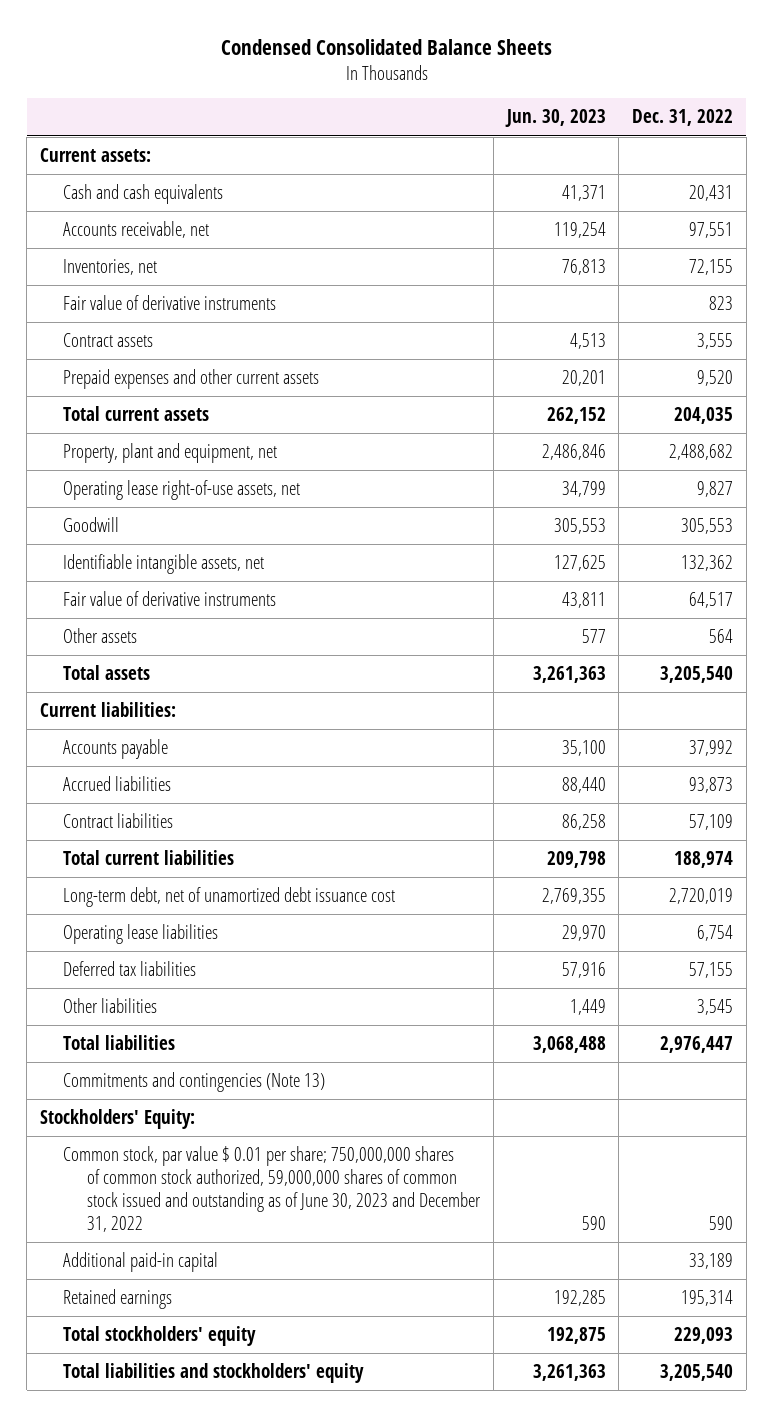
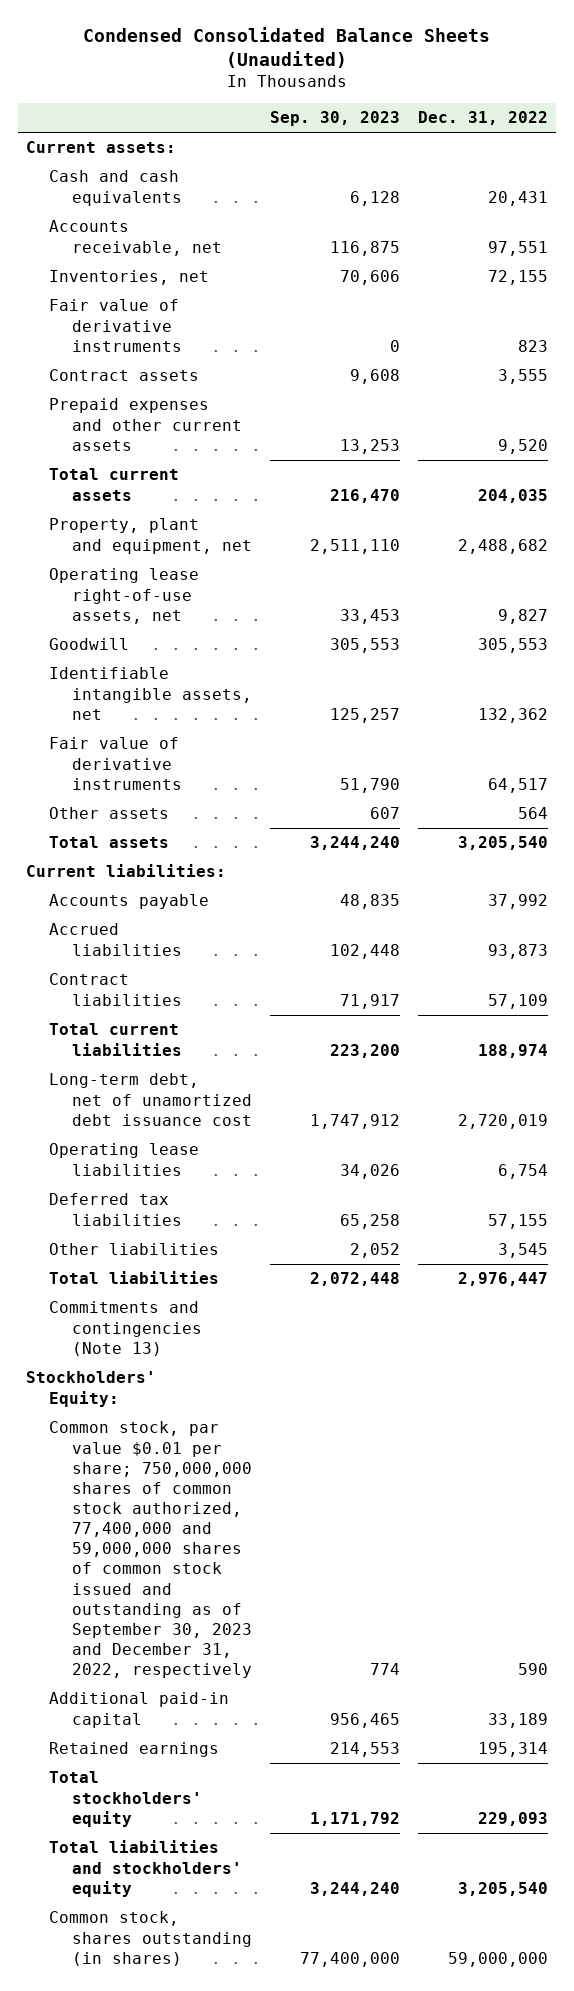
[220,39,552,56] Condensed Consolidated Balance Sheets -> [82,26,490,69] Condensed Consolidated Balance Sheets (Unaudited)
[504,109,606,128] Jun. 30, 2023 -> none
none -> [269,111,400,127] Sep. 30, 2023
[63,1146,481,1233] Common stock, par value $ 0.01 per share; 750,000,000 shares of common stock authorized, 59,000,000 shares of common stock issued and outstanding as of June 30, 2023 and December 31, 2022 -> [49,1421,253,1679] Common stock, par value $0.01 per share; 750,000,000 shares of common stock authorized, 77,400,000 and 59,000,000 shares of common stock issued and outstanding as of September 30, 2023 and December 31, 2022, respectively
none -> [49,1911,253,1966] Common stock, shares outstanding (in shares)

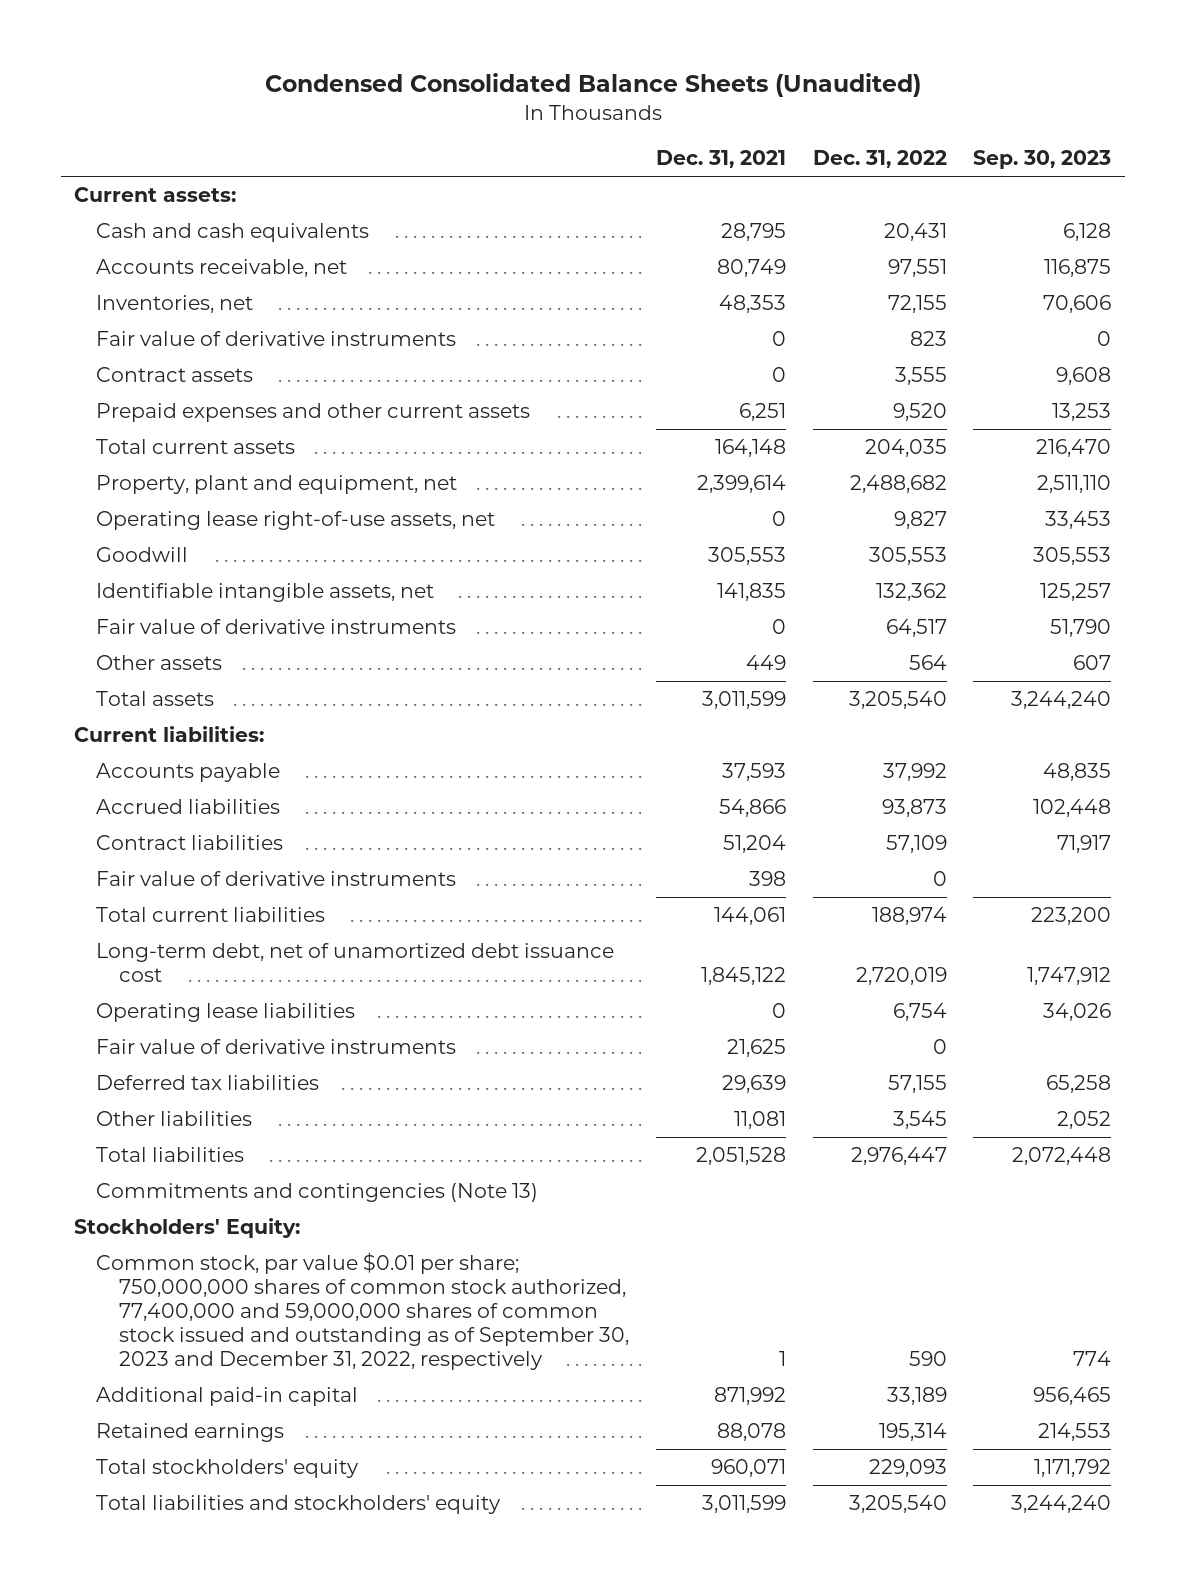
none -> [655,150,786,169] Dec. 31, 2021
none -> [96,871,457,887] Fair value of derivative instruments
none -> [96,1039,457,1055] Fair value of derivative instruments
[49,1911,253,1966] Common stock, shares outstanding (in shares) -> none

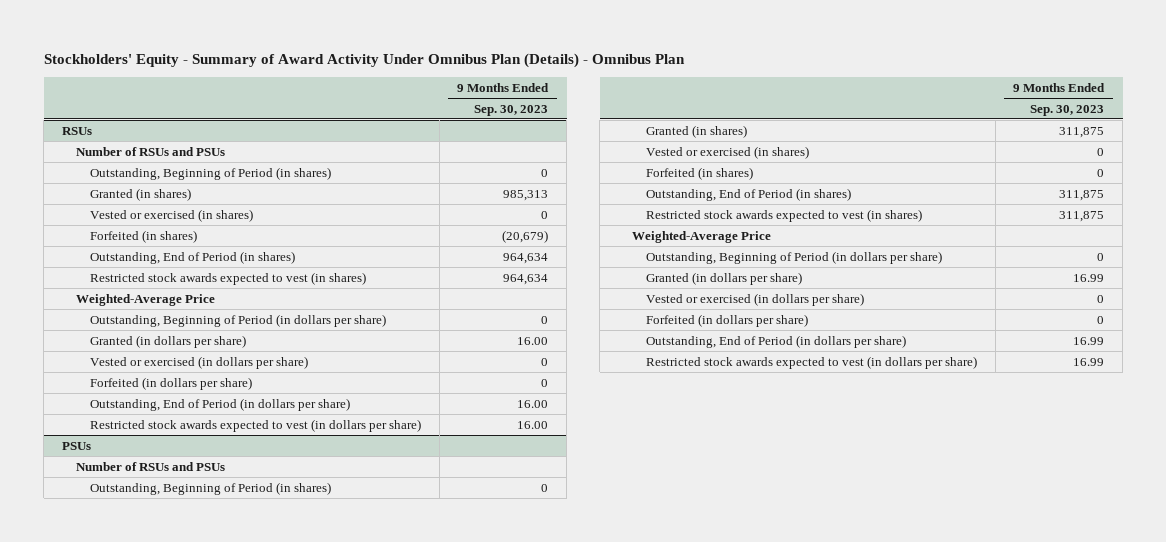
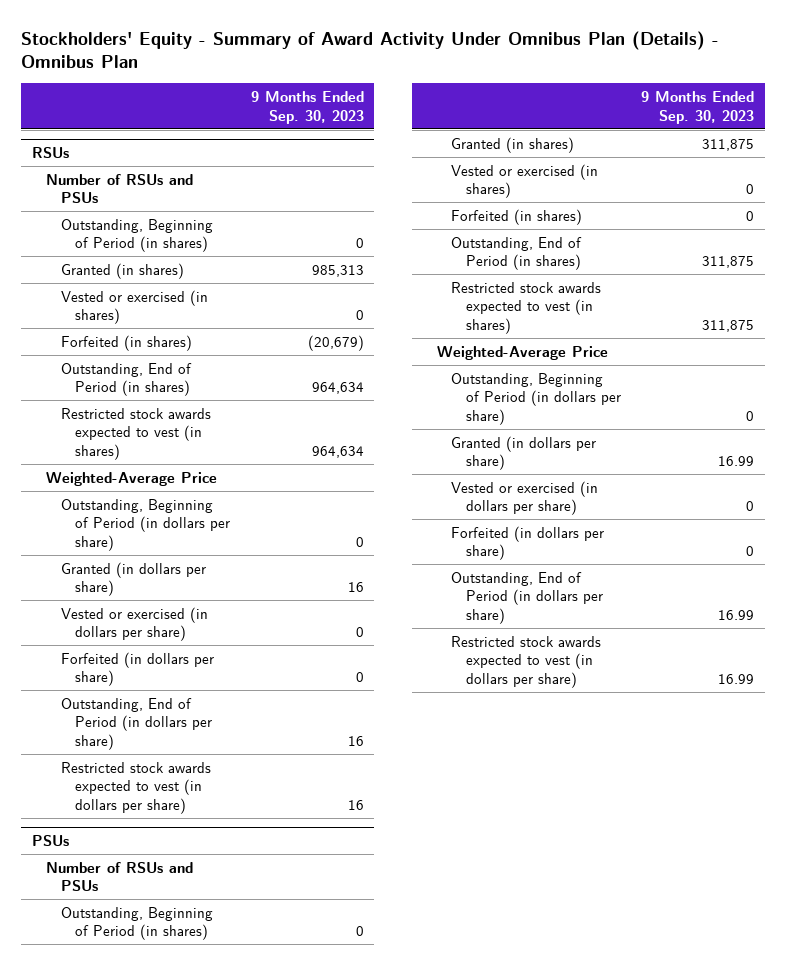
[517,336,549,345] 16.00 -> [347,582,364,593] 16
[517,399,549,408] 16.00 -> [347,736,364,747] 16
[517,420,549,429] 16.00 -> [347,800,364,811] 16

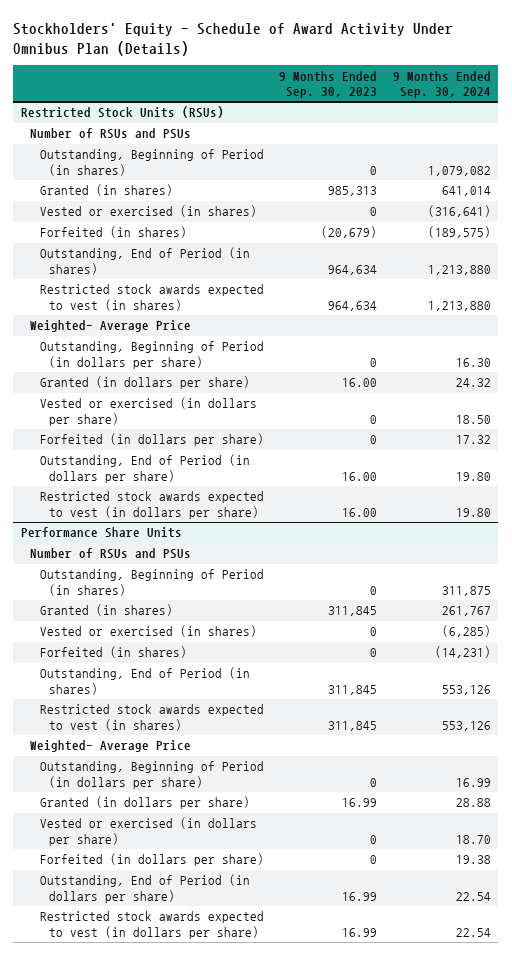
[21,30,720,69] Stockholders' Equity - Summary of Award Activity Under Omnibus Plan (Details) - Omnibus Plan -> [13,22,454,56] Stockholders' Equity - Schedule of Award Activity Under Omnibus Plan (Details)
none -> [392,70,491,98] 9 Months Ended Sep. 30, 2024
[31,146,69,158] RSUs -> none
none -> [21,106,225,119] Restricted Stock Units (RSUs)
[46,471,218,486] Weighted-Average Price -> [30,320,192,333] Weighted- Average Price
[347,582,364,593] 16 -> [342,378,378,388] 16.00
[31,834,69,846] PSUs -> none
[347,736,364,747] 16 -> [342,471,378,481] 16.00
[347,800,364,811] 16 -> [342,507,378,517] 16.00
none -> [21,527,183,539] Performance Share Units
[702,138,755,151] 311,875 -> [328,606,378,617] 311,845
[702,256,755,269] 311,875 -> [328,684,378,695] 311,845
[702,320,755,333] 311,875 -> [328,720,378,731] 311,845
[436,345,608,360] Weighted-Average Price -> [30,740,192,753] Weighted- Average Price

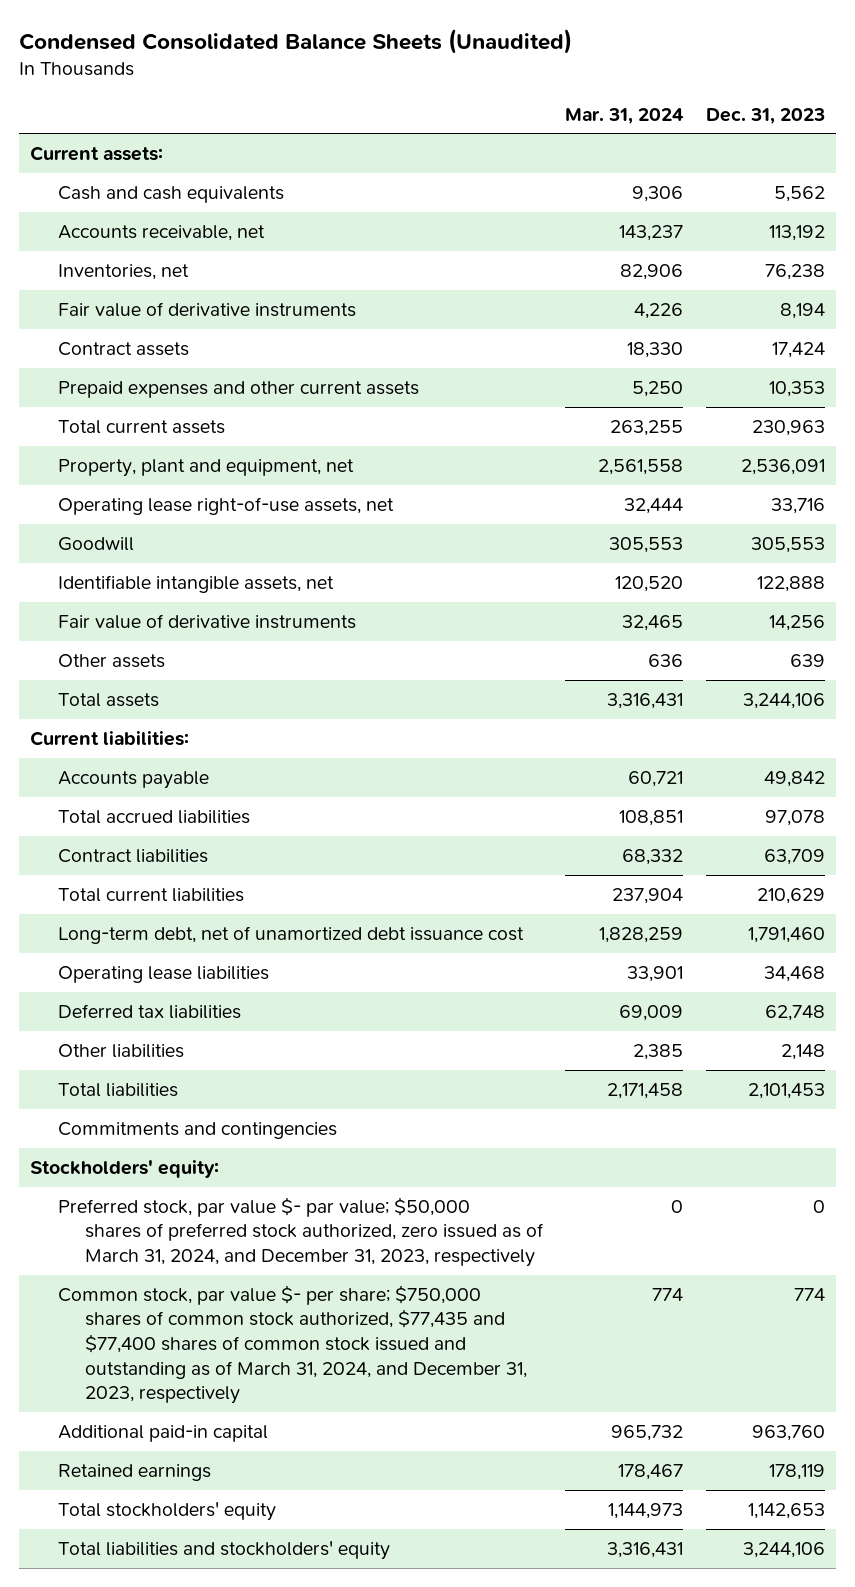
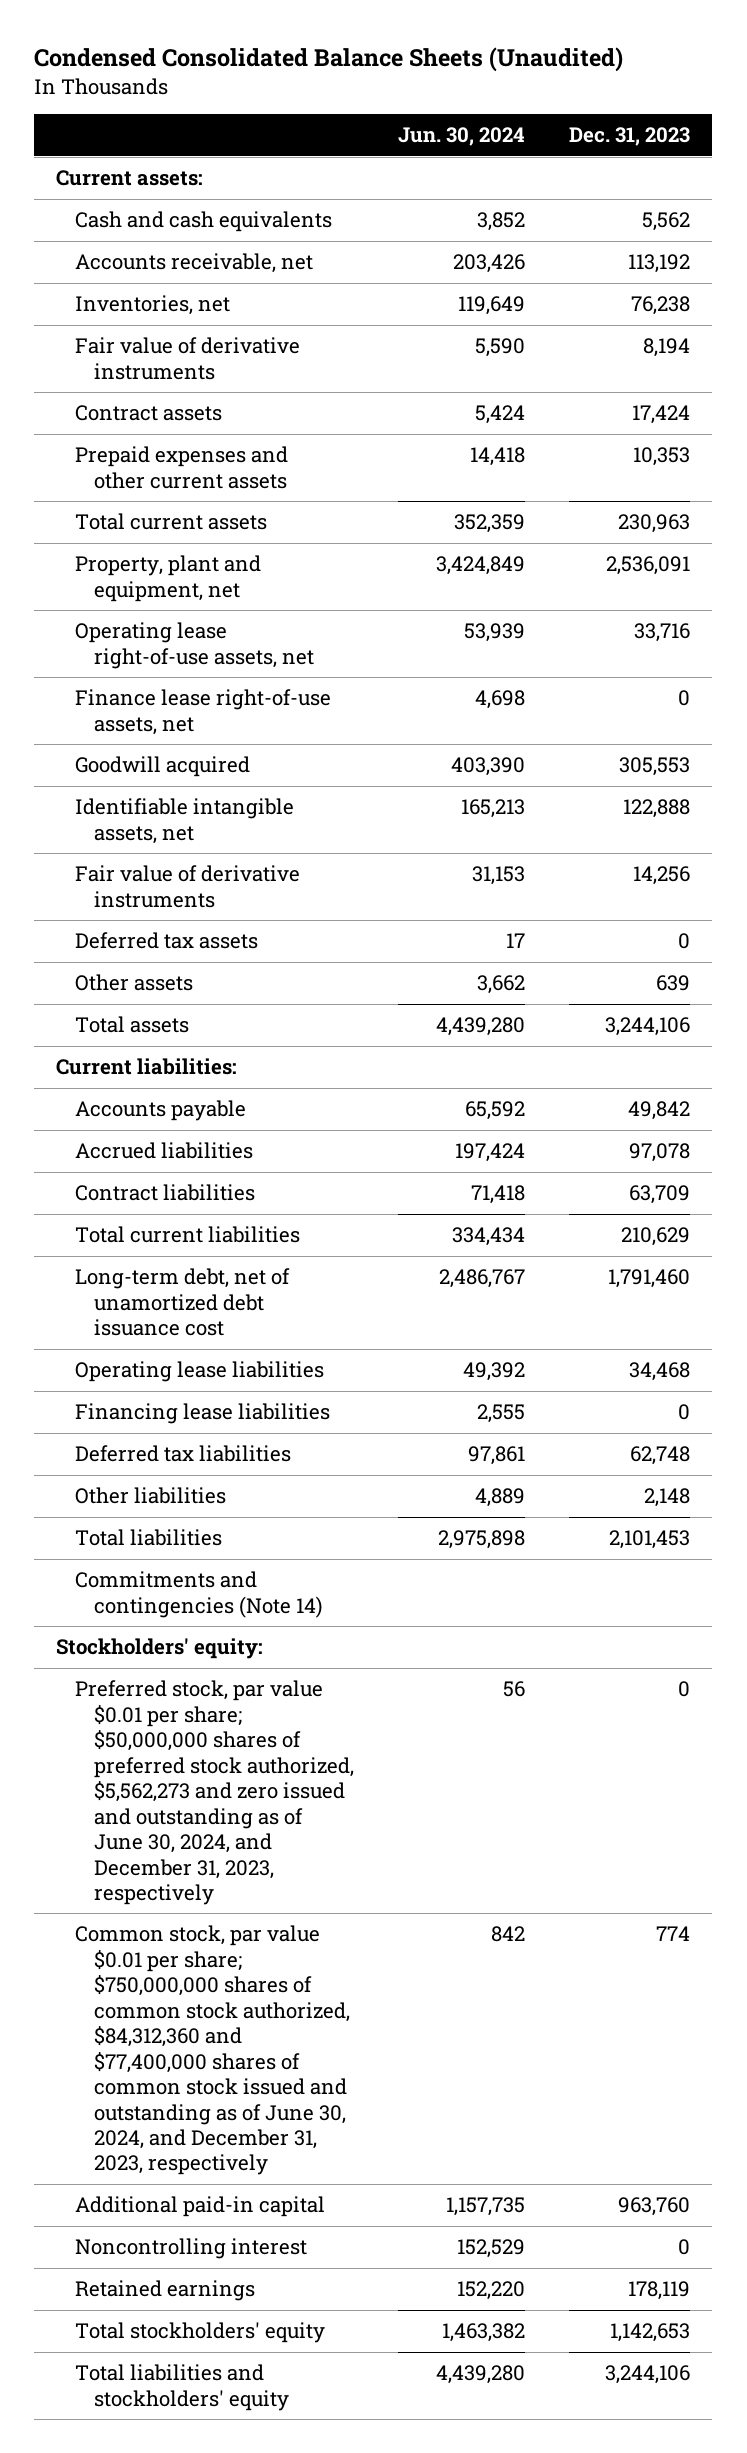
[565,107,685,124] Mar. 31, 2024 -> none
none -> [397,127,525,147] Jun. 30, 2024
none -> [75,689,332,735] Finance lease right-of-use assets, net
[57,536,134,551] Goodwill -> [75,756,251,778] Goodwill acquired
none -> [75,932,259,950] Deferred tax assets
[57,809,250,824] Total accrued liabilities -> [75,1142,254,1160] Accrued liabilities
none -> [75,1403,331,1425] Financing lease liabilities
[57,1121,337,1139] Commitments and contingencies -> [75,1571,323,1618] Commitments and contingencies (Note 14)
[57,1196,545,1268] Preferred stock, par value $- par value; $50,000 shares of preferred stock authorized, zero issued as of March 31, 2024, and December 31, 2023, respectively -> [75,1680,354,1905] Preferred stock, par value $0.01 per share; $50,000,000 shares of preferred stock authorized, $5,562,273 and zero issued and outstanding as of June 30, 2024, and December 31, 2023, respectively
[57,1284,528,1405] Common stock, par value $- per share; $750,000 shares of common stock authorized, $77,435 and $77,400 shares of common stock issued and outstanding as of March 31, 2024, and December 31, 2023, respectively -> [75,1925,350,2176] Common stock, par value $0.01 per share; $750,000,000 shares of common stock authorized, $84,312,360 and $77,400,000 shares of common stock issued and outstanding as of June 30, 2024, and December 31, 2023, respectively
none -> [75,2238,308,2260] Noncontrolling interest

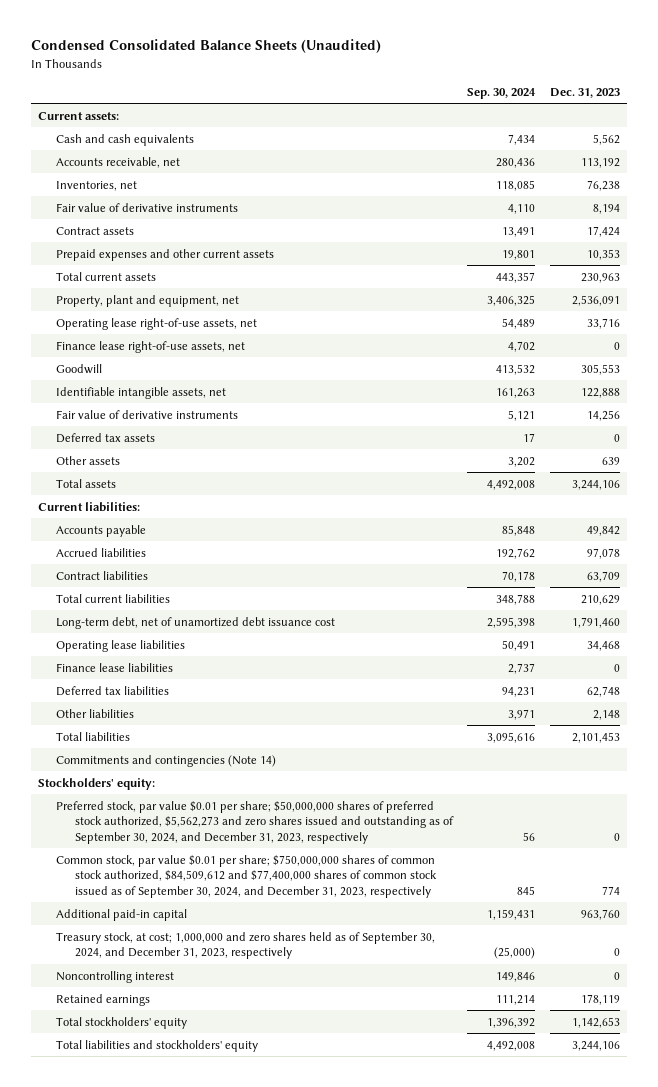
[397,127,525,147] Jun. 30, 2024 -> none
none -> [467,88,537,100] Sep. 30, 2024
[75,756,251,778] Goodwill acquired -> [56,363,103,374] Goodwill
[75,1403,331,1425] Financing lease liabilities -> [56,662,174,672] Finance lease liabilities
[75,1680,354,1905] Preferred stock, par value $0.01 per share; $50,000,000 shares of preferred stock authorized, $5,562,273 and zero issued and outstanding as of June 30, 2024, and December 31, 2023, respectively -> [56,800,454,844] Preferred stock, par value $0.01 per share; $50,000,000 shares of preferred stock authorized, $5,562,273 and zero shares issued and outstanding as of September 30, 2024, and December 31, 2023, respectively
[75,1925,350,2176] Common stock, par value $0.01 per share; $750,000,000 shares of common stock authorized, $84,312,360 and $77,400,000 shares of common stock issued and outstanding as of June 30, 2024, and December 31, 2023, respectively -> [56,854,437,898] Common stock, par value $0.01 per share; $750,000,000 shares of common stock authorized, $84,509,612 and $77,400,000 shares of common stock issued as of September 30, 2024, and December 31, 2023, respectively
none -> [56,931,436,960] Treasury stock, at cost; 1,000,000 and zero shares held as of September 30, 2024, and December 31, 2023, respectively

